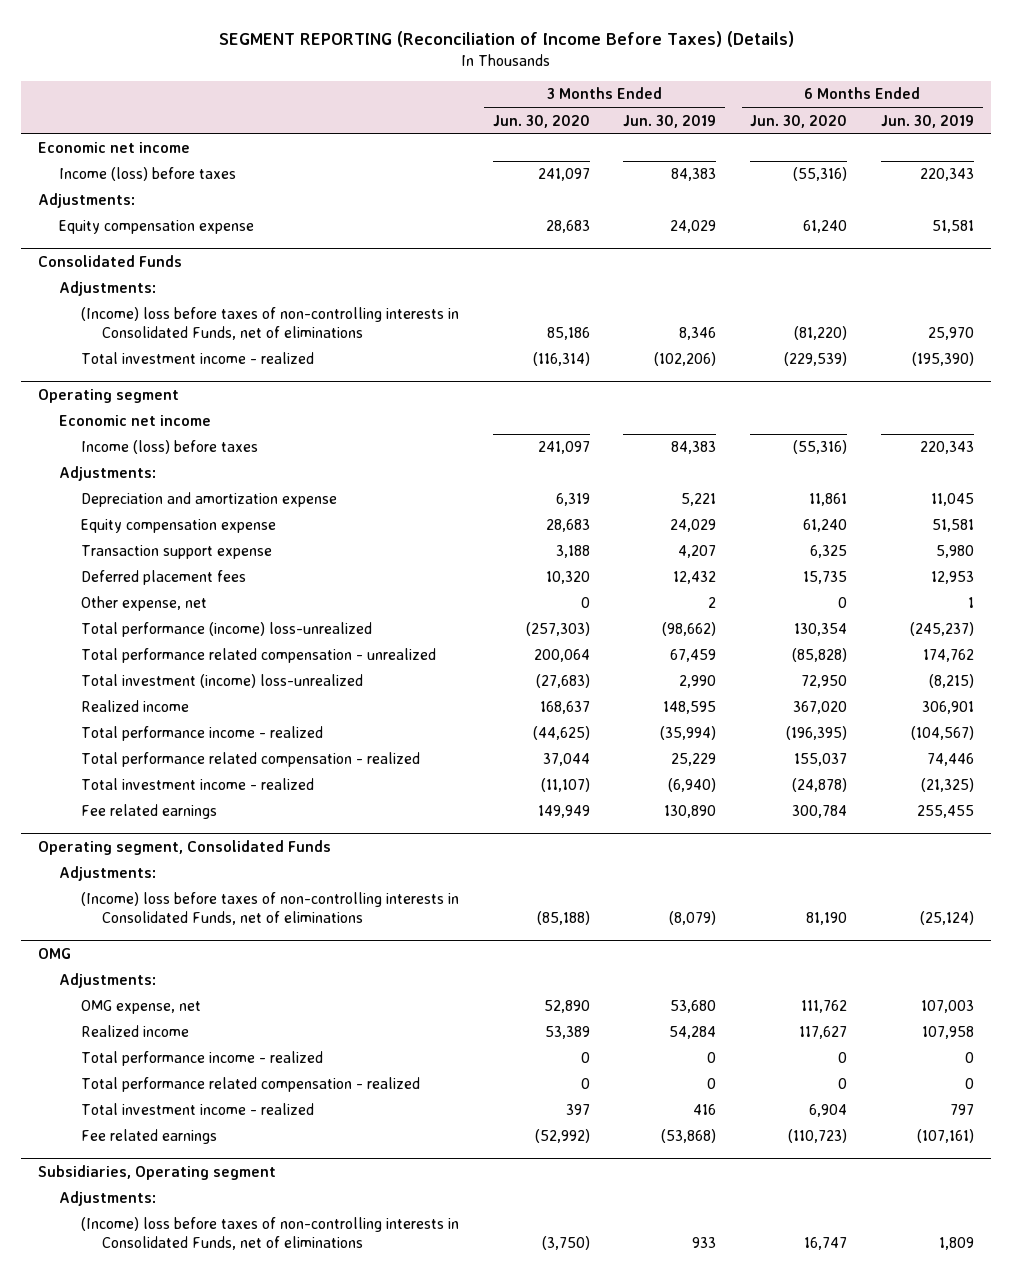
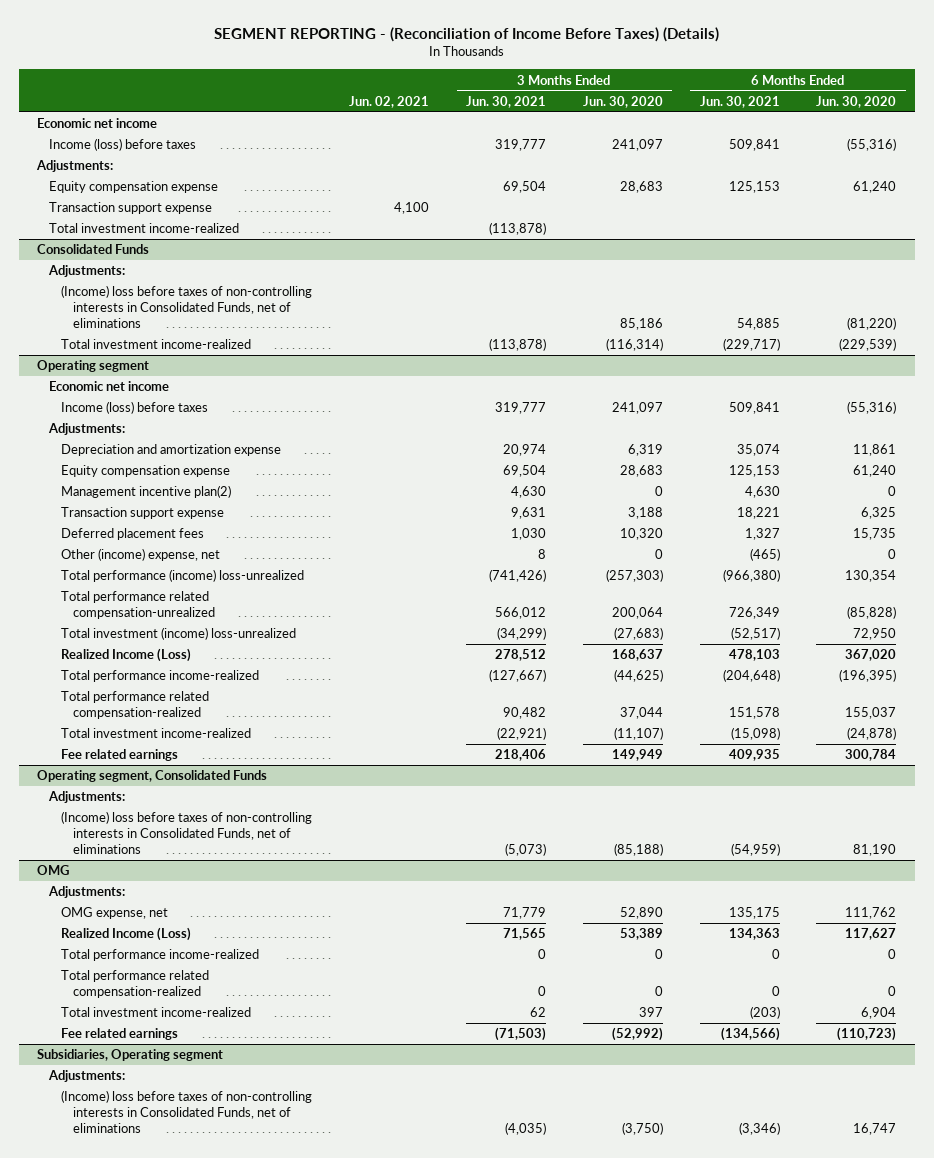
[219,31,795,48] SEGMENT REPORTING (Reconciliation of Income Before Taxes) (Details) -> [213,26,719,42] SEGMENT REPORTING - (Reconciliation of Income Before Taxes) (Details)
[623,114,717,128] Jun. 30, 2019 -> none
[881,114,975,128] Jun. 30, 2019 -> none
none -> [349,95,430,108] Jun. 02, 2021
none -> [465,95,546,108] Jun. 30, 2021
none -> [699,95,780,108] Jun. 30, 2021
none -> [49,202,213,215] Transaction support expense
none -> [49,223,240,234] Total investment income-realized
[80,352,314,365] Total investment income - realized -> [61,339,252,350] Total investment income-realized
none -> [61,485,232,499] Management incentive plan(2)
[80,596,207,612] Other expense, net -> [61,548,221,562] Other (income) expense, net
[80,648,436,664] Total performance related compensation - unrealized -> [61,591,216,620] Total performance related compensation-unrealized
[80,700,189,713] Realized income -> [61,648,192,663] Realized Income (Loss)
[80,726,323,742] Total performance income - realized -> [61,670,260,683] Total performance income-realized
[80,752,420,768] Total performance related compensation - realized -> [61,691,210,720] Total performance related compensation-realized
[80,778,314,791] Total investment income - realized -> [61,728,252,739] Total investment income-realized
[80,1025,189,1038] Realized income -> [61,927,192,942] Realized Income (Loss)
[80,1051,323,1067] Total performance income - realized -> [61,949,260,962] Total performance income-realized
[80,1077,420,1093] Total performance related compensation - realized -> [61,970,210,999] Total performance related compensation-realized
[80,1103,314,1116] Total investment income - realized -> [61,1007,252,1018] Total investment income-realized

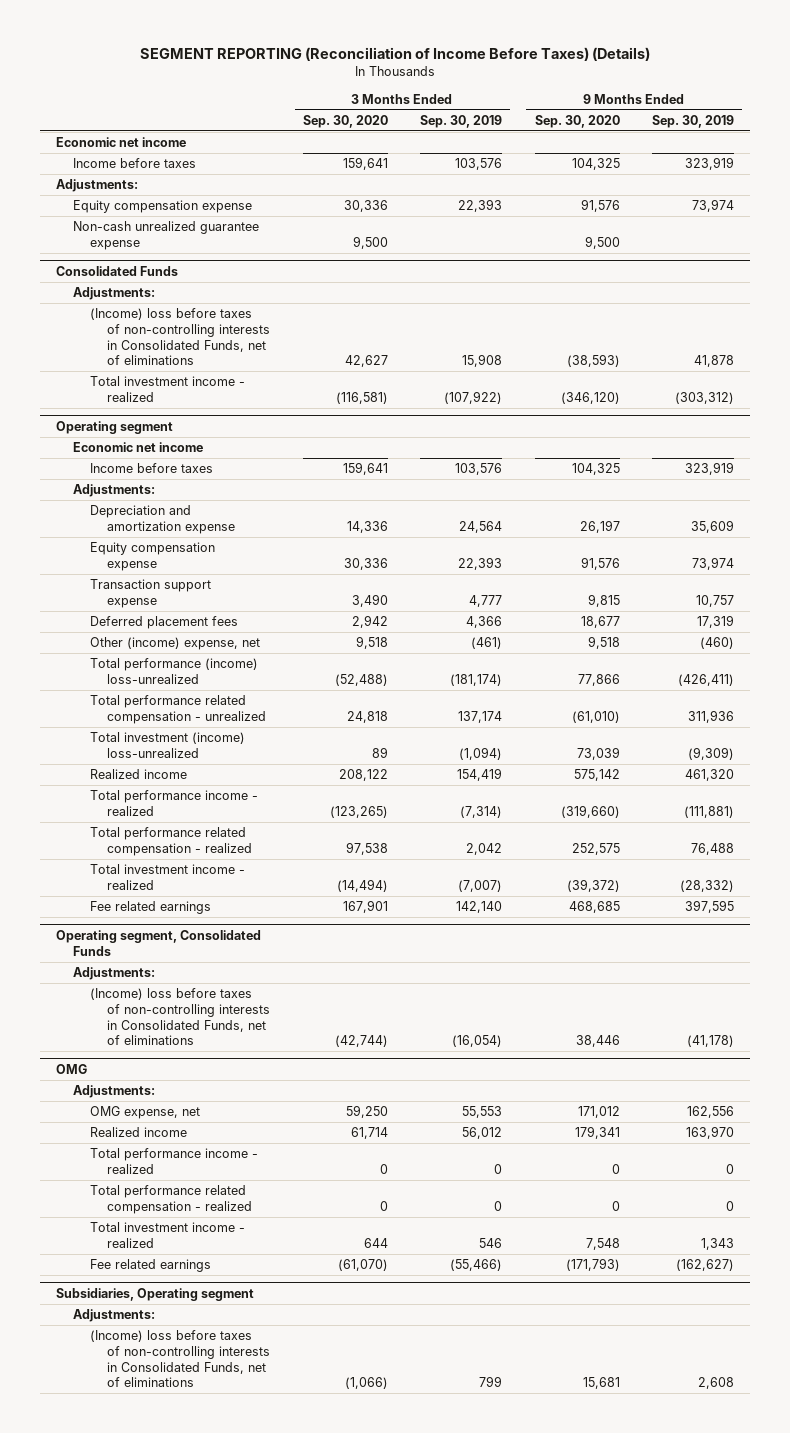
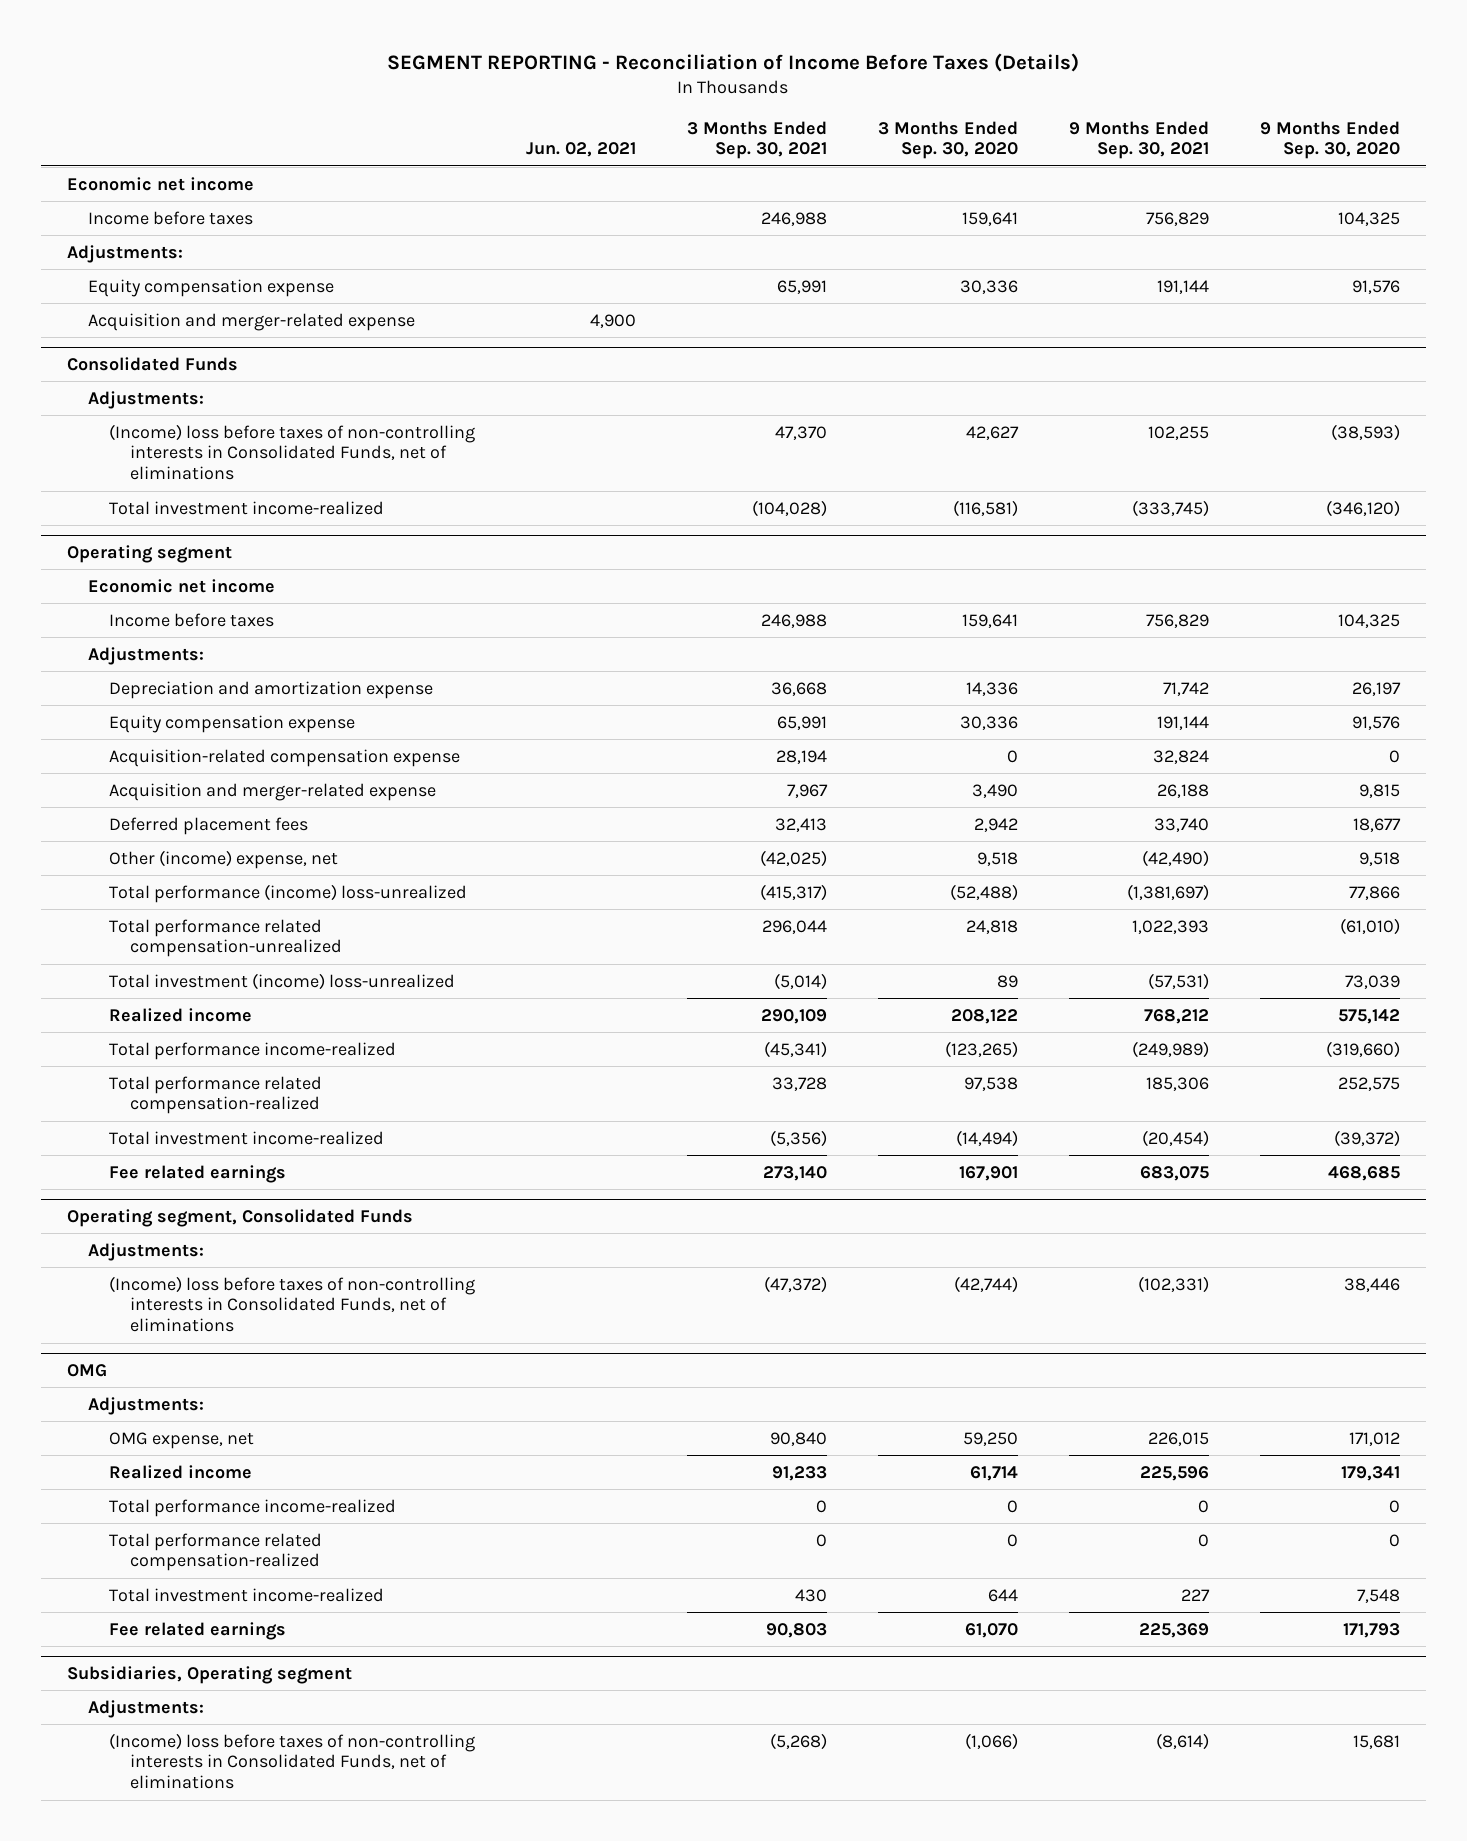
[140,47,651,62] SEGMENT REPORTING (Reconciliation of Income Before Taxes) (Details) -> [387,53,1080,73] SEGMENT REPORTING - Reconciliation of Income Before Taxes (Details)
[420,114,503,128] Sep. 30, 2019 -> none
[652,114,735,128] Sep. 30, 2019 -> none
none -> [525,142,636,158] Jun. 02, 2021
none -> [686,120,827,160] 3 Months Ended Sep. 30, 2021
none -> [1069,120,1210,160] 9 Months Ended Sep. 30, 2021
[73,221,260,250] Non-cash unrealized guarantee expense -> none
none -> [87,312,415,331] Acquisition and merger-related expense
[90,376,246,402] Total investment income - realized -> [108,500,384,515] Total investment income-realized
none -> [108,748,460,767] Acquisition-related compensation expense
[90,579,212,608] Transaction support expense -> [108,782,436,801] Acquisition and merger-related expense
[90,695,267,724] Total performance related compensation - unrealized -> [108,918,343,958] Total performance related compensation-unrealized
[90,790,259,816] Total performance income - realized -> [108,1041,396,1060] Total performance income-realized
[90,827,253,856] Total performance related compensation - realized -> [108,1075,322,1115] Total performance related compensation-realized
[90,864,246,890] Total investment income - realized -> [108,1130,384,1145] Total investment income-realized
[90,1148,259,1174] Total performance income - realized -> [108,1498,396,1517] Total performance income-realized
[90,1185,253,1214] Total performance related compensation - realized -> [108,1532,322,1572] Total performance related compensation-realized
[90,1222,246,1248] Total investment income - realized -> [108,1587,384,1602] Total investment income-realized
[337,1259,388,1272] (61,070) -> [965,1622,1019,1638] 61,070
[565,1258,620,1272] (171,793) -> [1343,1622,1401,1638] 171,793

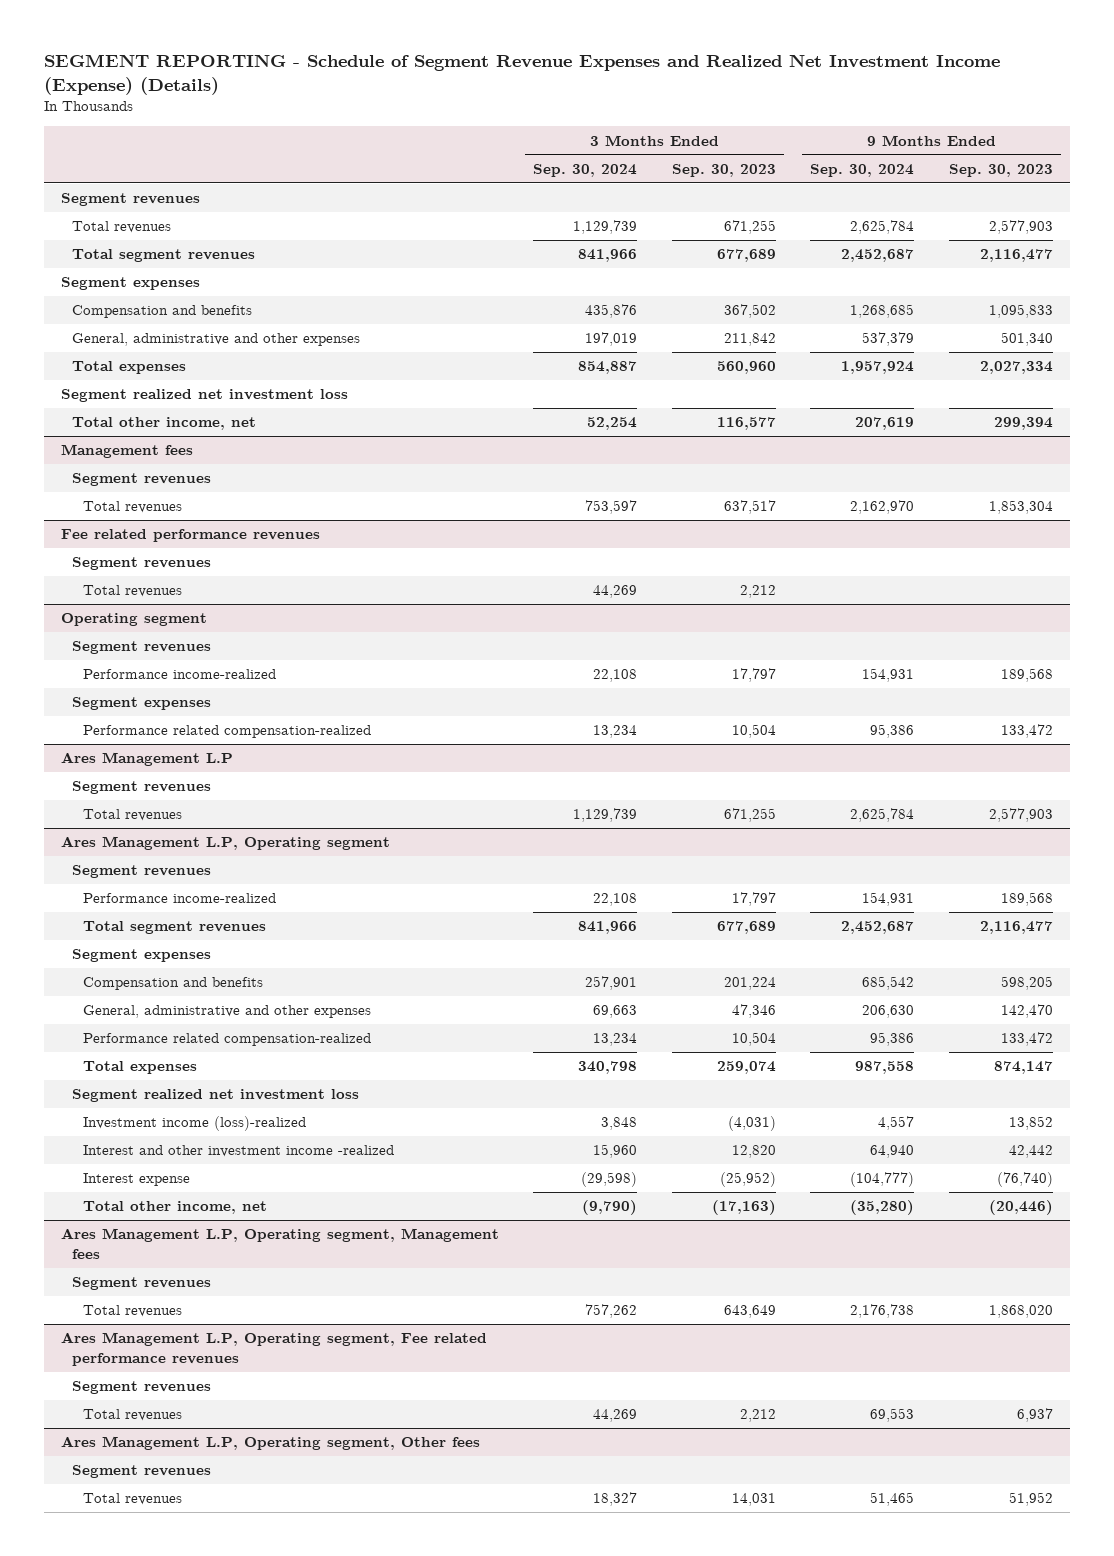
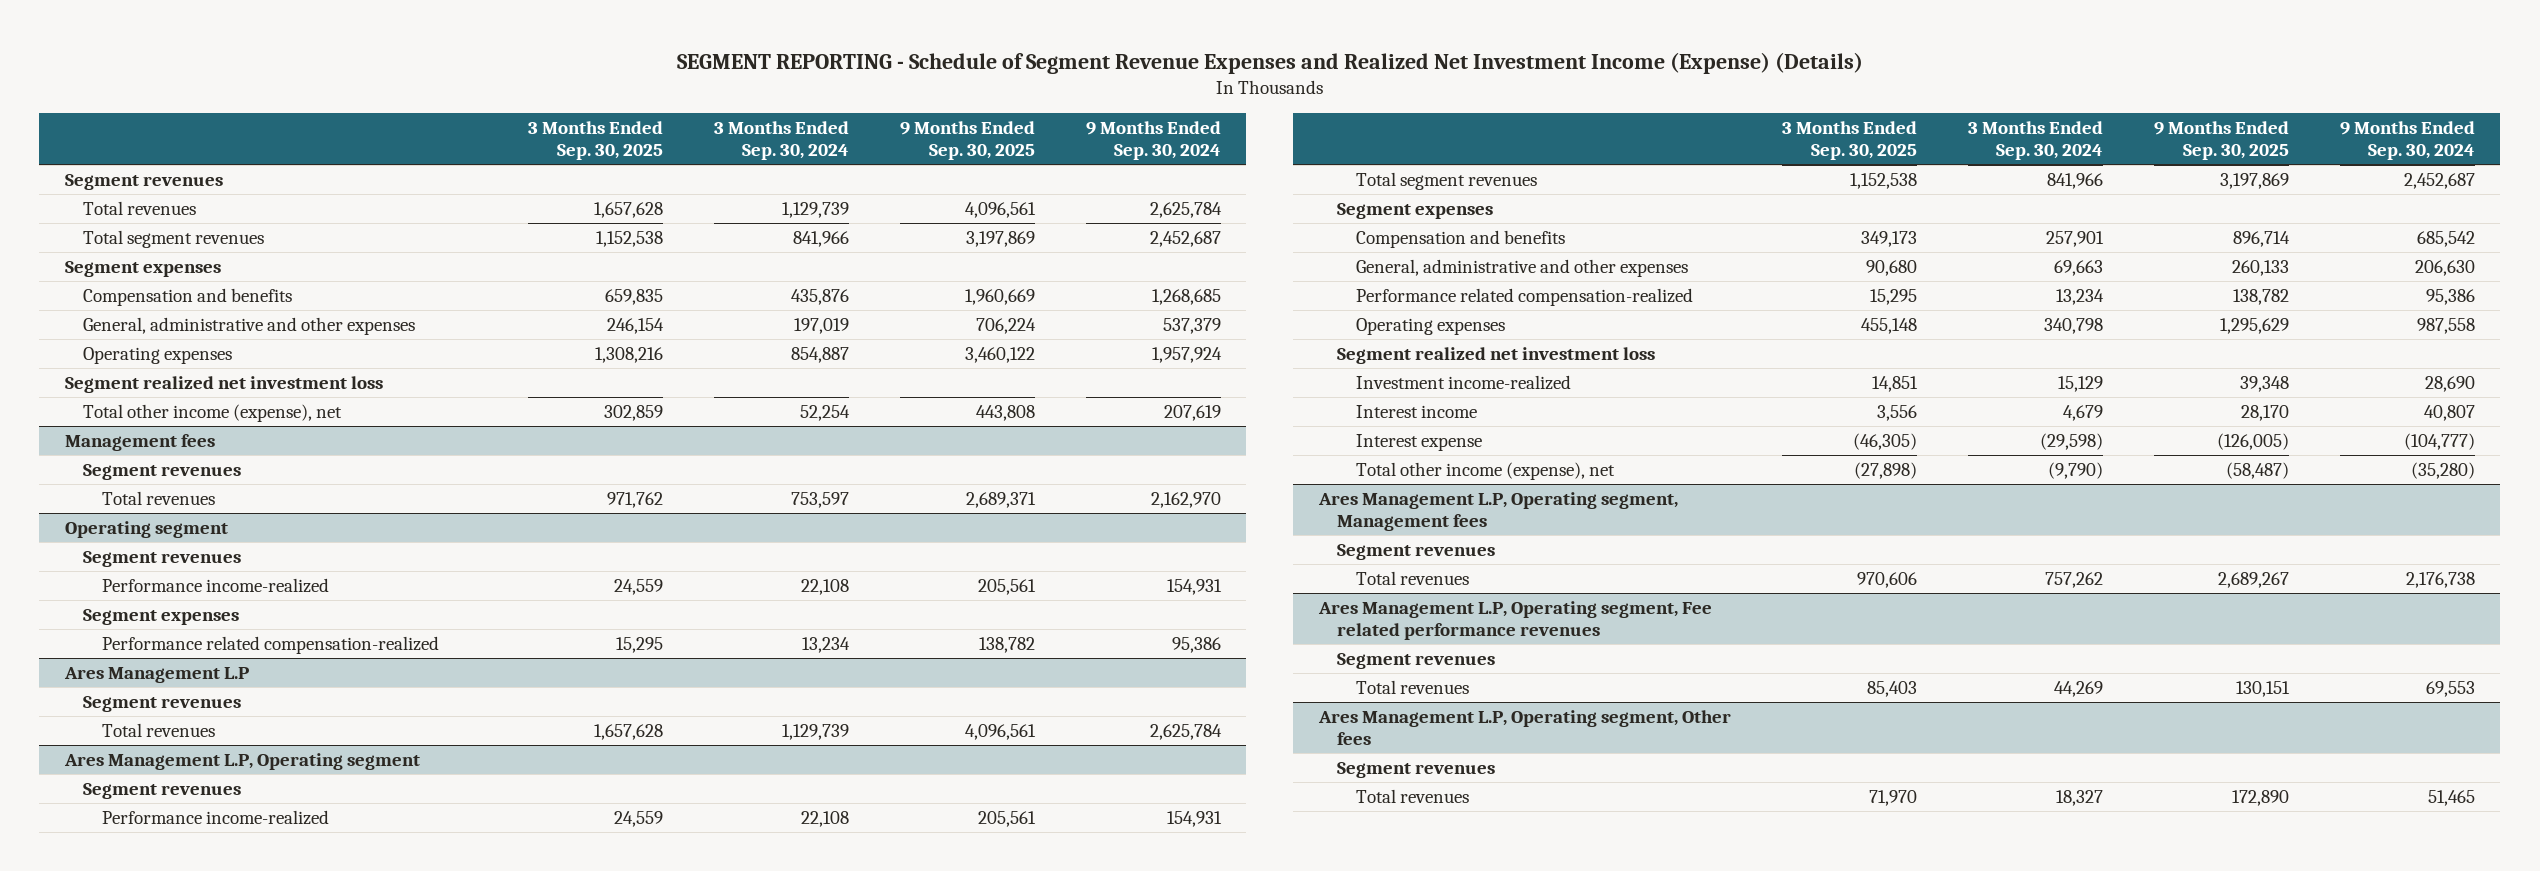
[671,163,776,177] Sep. 30, 2023 -> none
[948,163,1053,177] Sep. 30, 2023 -> none
none -> [527,121,663,161] 3 Months Ended Sep. 30, 2025
none -> [899,121,1035,161] 9 Months Ended Sep. 30, 2025
[72,361,187,375] Total expenses -> [83,347,233,365] Operating expenses
[72,417,257,431] Total other income, net -> [83,404,343,423] Total other income (expense), net
[60,529,320,543] Fee related performance revenues -> none
[72,557,212,571] Segment revenues -> none
[83,585,183,598] Total revenues -> none
[83,1061,198,1075] Total expenses -> [1355,318,1505,336] Operating expenses
[83,1116,307,1132] Investment income (loss)-realized -> [1355,375,1571,391] Investment income-realized
[601,1117,638,1131] 3,848 -> [2057,376,2103,393] 15,129
[878,1116,915,1131] 4,557 -> [2424,376,2475,393] 28,690
[83,1145,395,1158] Interest and other investment income -realized -> [1355,405,1477,419] Interest income
[593,1144,638,1159] 15,960 -> [2062,405,2103,422] 4,679
[870,1145,915,1159] 64,940 -> [2423,405,2475,422] 40,807
[83,1201,268,1215] Total other income, net -> [1355,462,1615,481] Total other income (expense), net

